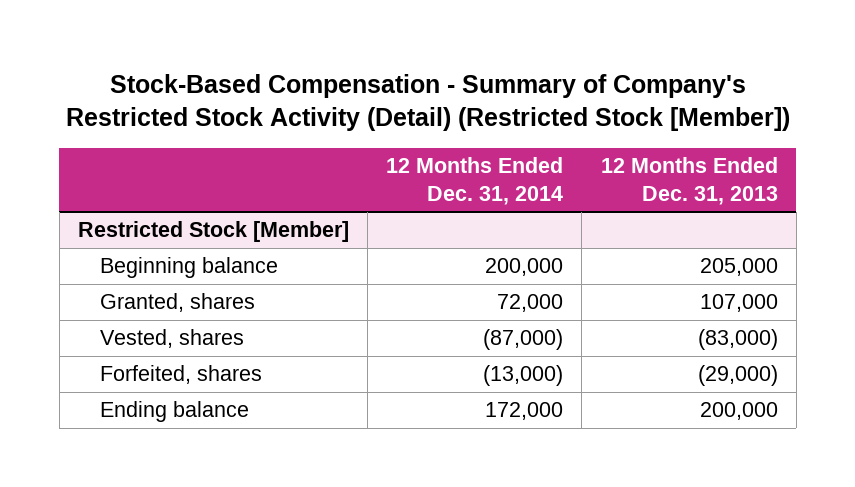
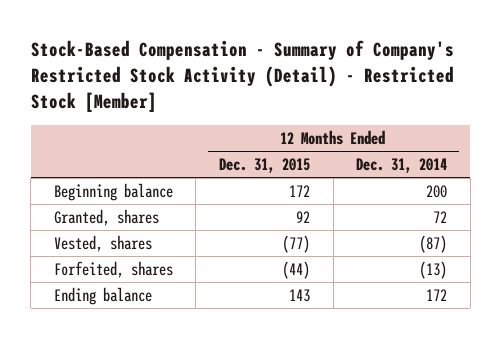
[65,73,790,132] Stock-Based Compensation - Summary of Company's Restricted Stock Activity (Detail) (Restricted Stock [Member]) -> [30,40,454,112] Stock-Based Compensation - Summary of Company's Restricted Stock Activity (Detail) - Restricted Stock [Member]
[600,157,778,206] 12 Months Ended Dec. 31, 2013 -> none
none -> [219,158,311,174] Dec. 31, 2015
[77,221,349,243] Restricted Stock [Member] -> none
[485,258,564,277] 200,000 -> [426,185,448,199] 200
[497,294,564,313] 72,000 -> [433,211,448,224] 72
[483,329,564,351] (87,000) -> [419,235,448,254] (87)
[483,365,564,387] (13,000) -> [419,261,448,280] (13)
[485,402,564,421] 172,000 -> [426,289,448,302] 172

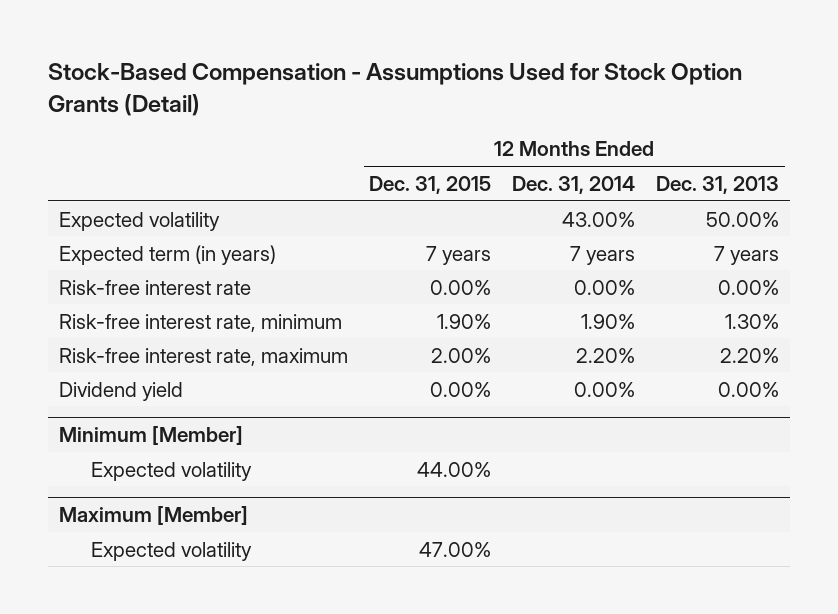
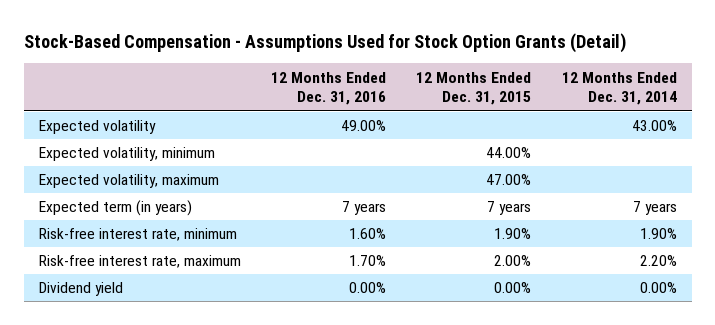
[656,175,780,194] Dec. 31, 2013 -> none
none -> [271,71,387,106] 12 Months Ended Dec. 31, 2016
none -> [38,147,215,162] Expected volatility, minimum
none -> [38,174,219,189] Expected volatility, maximum
[58,279,251,295] Risk-free interest rate -> none
[58,426,243,446] Minimum [Member] -> none
[91,461,253,481] Expected volatility -> none
[58,506,248,526] Maximum [Member] -> none
[91,541,253,561] Expected volatility -> none

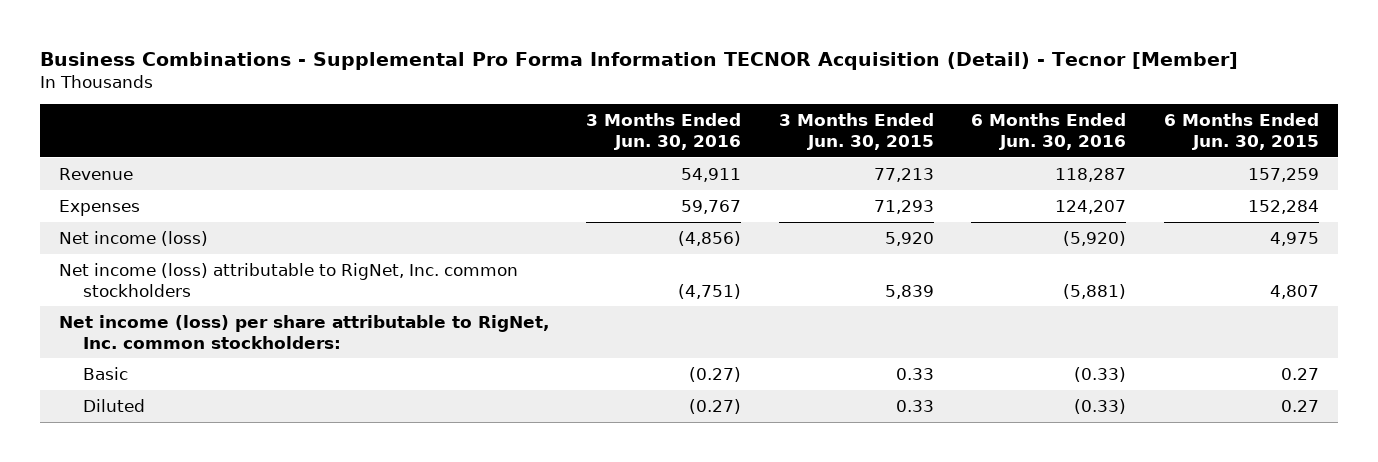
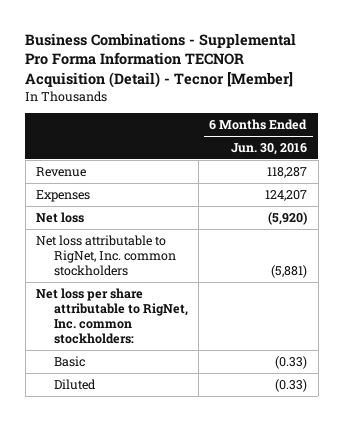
[586,113,742,150] 3 Months Ended Jun. 30, 2016 -> none
[778,113,934,150] 3 Months Ended Jun. 30, 2015 -> none
[1163,113,1319,150] 6 Months Ended Jun. 30, 2015 -> none
[58,230,208,246] Net income (loss) -> [36,211,85,223] Net loss
[58,262,518,297] Net income (loss) attributable to RigNet, Inc. common stockholders -> [36,234,176,277] Net loss attributable to RigNet, Inc. common stockholders
[58,314,549,349] Net income (loss) per share attributable to RigNet, Inc. common stockholders: -> [36,287,188,345] Net loss per share attributable to RigNet, Inc. common stockholders:

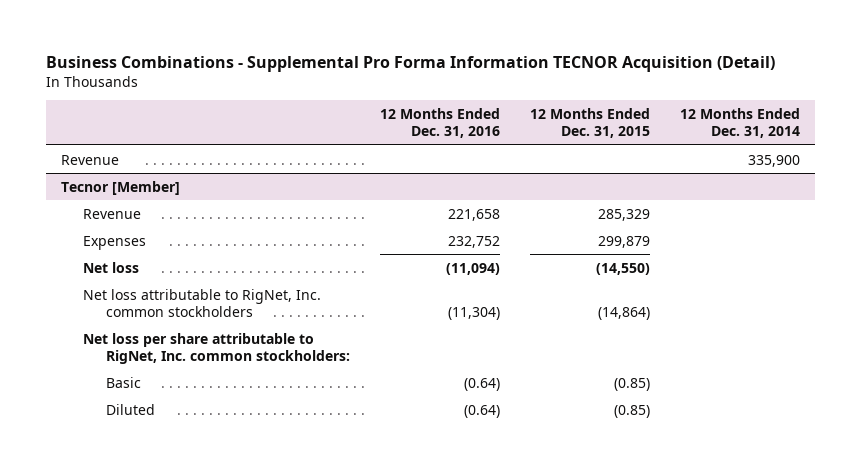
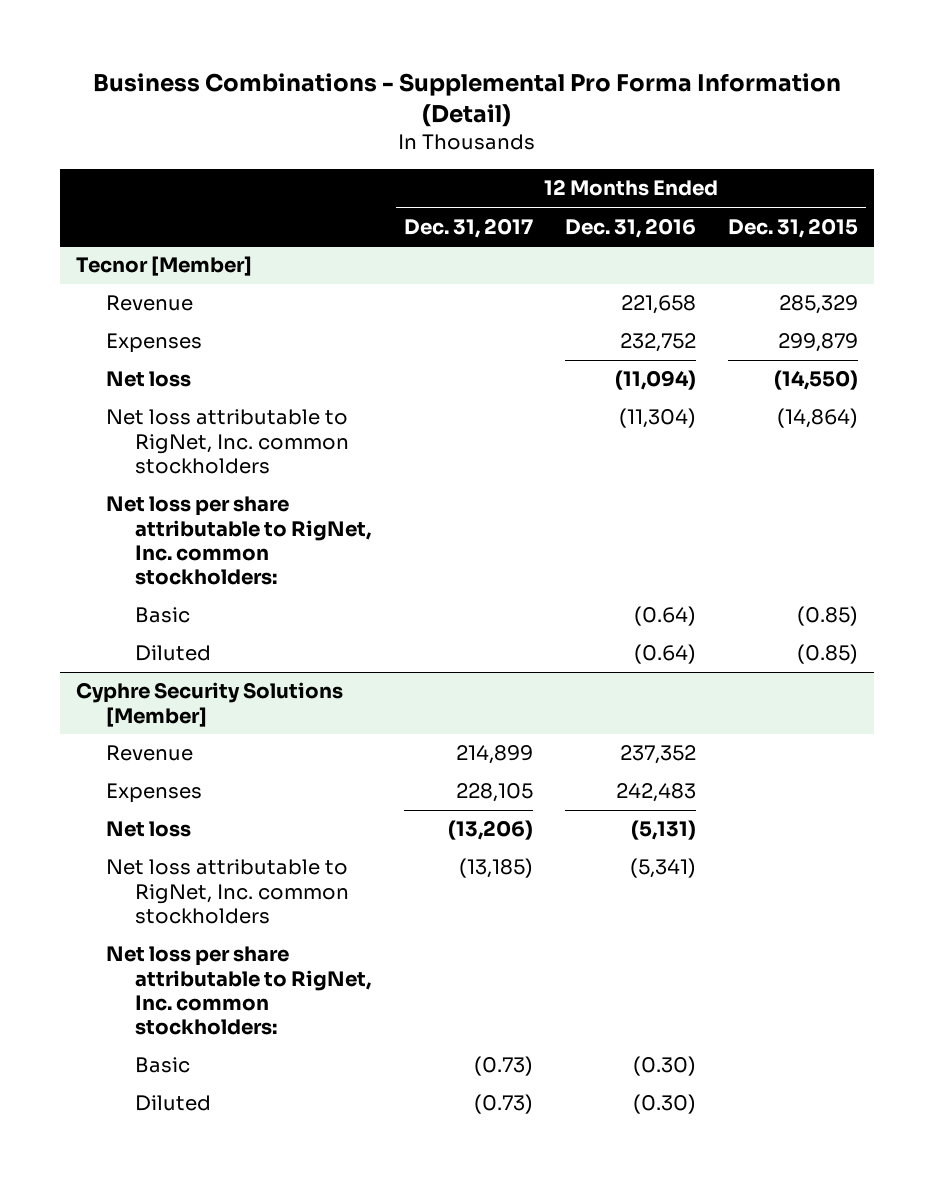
[46,55,776,72] Business Combinations - Supplemental Pro Forma Information TECNOR Acquisition (Detail) -> [92,72,841,127] Business Combinations - Supplemental Pro Forma Information (Detail)
[679,107,800,139] 12 Months Ended Dec. 31, 2014 -> none
none -> [403,217,533,238] Dec. 31, 2017
[61,154,120,165] Revenue -> none
none -> [75,682,343,727] Cyphre Security Solutions [Member]
none -> [105,745,193,762] Revenue
none -> [105,783,202,804] Expenses
none -> [105,821,191,838] Net loss
none -> [105,859,350,924] Net loss attributable to RigNet, Inc. common stockholders
none -> [105,946,372,1036] Net loss per share attributable to RigNet, Inc. common stockholders:
none -> [135,1057,191,1074] Basic
none -> [135,1095,212,1112] Diluted

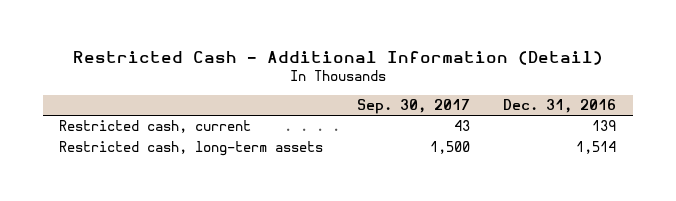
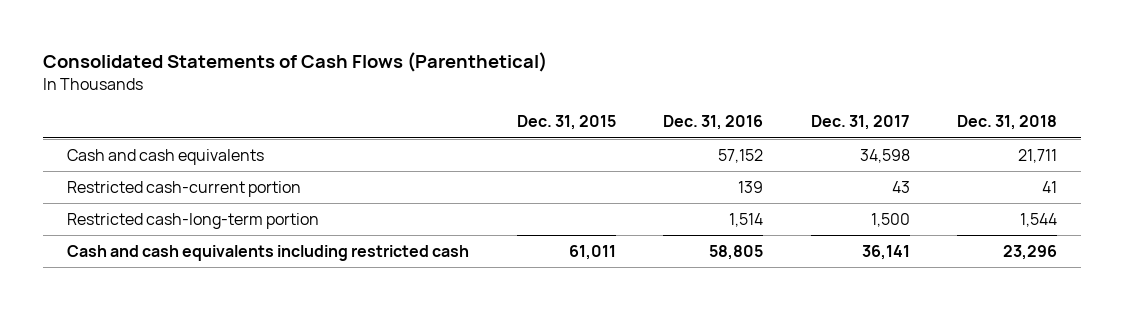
[72,51,603,66] Restricted Cash - Additional Information (Detail) -> [43,52,548,73] Consolidated Statements of Cash Flows (Parenthetical)
[356,99,470,115] Sep. 30, 2017 -> none
none -> [516,115,616,131] Dec. 31, 2015
none -> [810,115,910,131] Dec. 31, 2017
none -> [957,115,1058,131] Dec. 31, 2018
none -> [67,148,265,165] Cash and cash equivalents
[59,120,252,134] Restricted cash, current -> [67,180,302,197] Restricted cash-current portion
[59,141,324,157] Restricted cash, long-term assets -> [67,212,320,229] Restricted cash-long-term portion
none -> [67,244,470,261] Cash and cash equivalents including restricted cash

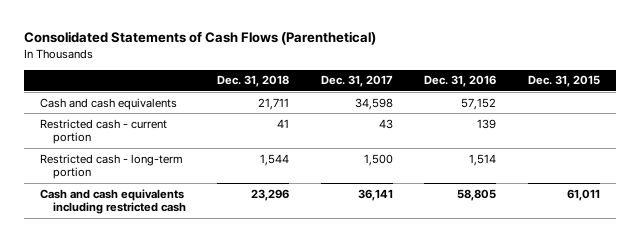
[67,180,302,197] Restricted cash-current portion -> [39,118,167,145] Restricted cash - current portion
[67,212,320,229] Restricted cash-long-term portion -> [39,153,183,180] Restricted cash - long-term portion

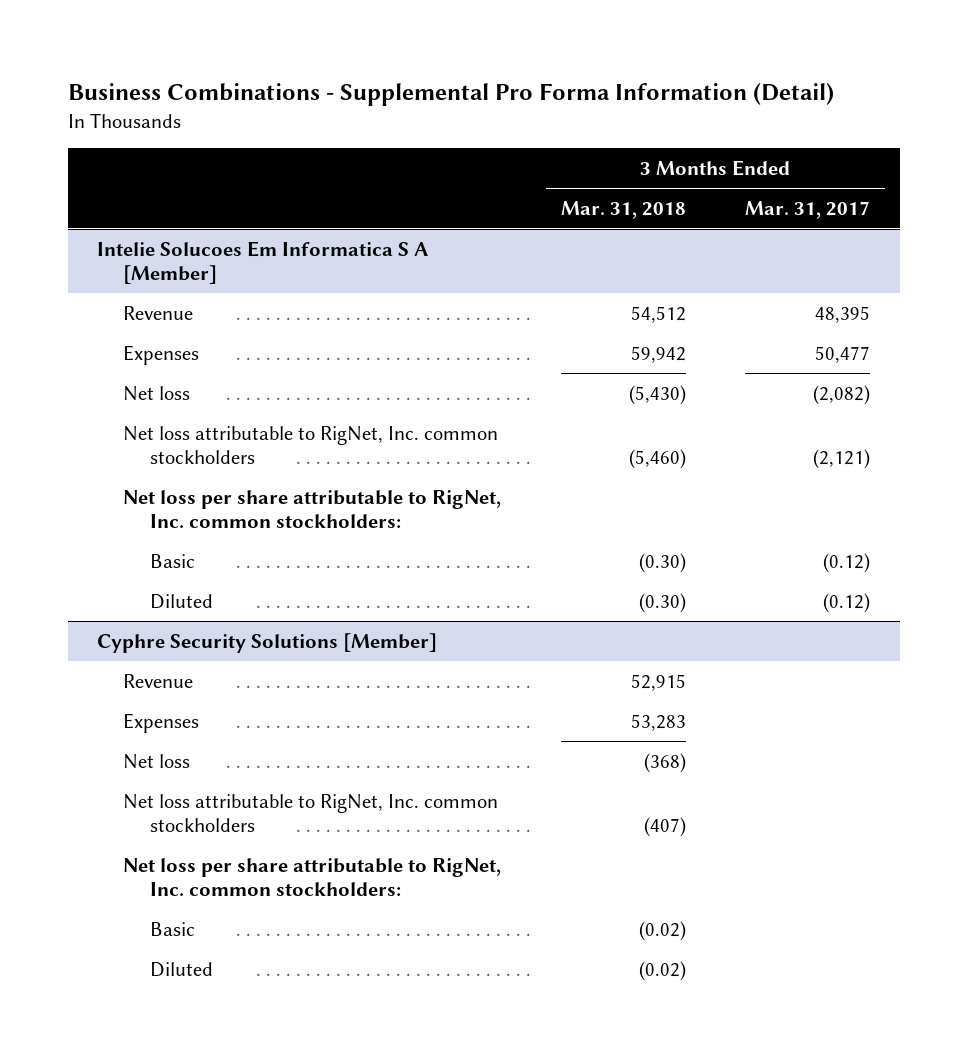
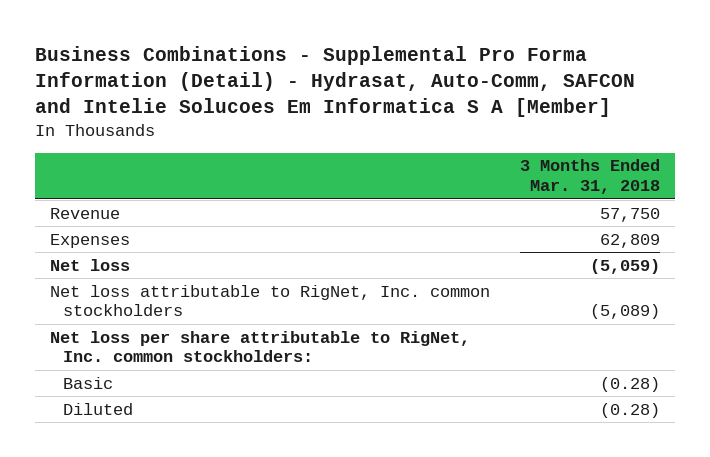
[67,82,834,106] Business Combinations - Supplemental Pro Forma Information (Detail) -> [35,46,636,118] Business Combinations - Supplemental Pro Forma Information (Detail) - Hydrasat, Auto-Comm, SAFCON and Intelie Solucoes Em Informatica S A [Member]
[745,200,871,219] Mar. 31, 2017 -> none
[97,240,429,284] Intelie Solucoes Em Informatica S A [Member] -> none
[123,489,502,528] Net loss per share attributable to RigNet, Inc. common stockholders: -> none
[149,553,195,568] Basic -> none
[149,593,213,609] Diluted -> none
[97,632,438,653] Cyphre Security Solutions [Member] -> none
[123,673,194,688] Revenue -> none
[123,712,200,733] Expenses -> none
[123,753,191,769] Net loss -> none
[123,793,499,832] Net loss attributable to RigNet, Inc. common stockholders -> none
[630,305,686,323] 54,512 -> [600,207,661,222] 57,750
[630,345,686,363] 59,942 -> [600,233,661,248] 62,809
[628,384,686,405] (5,430) -> [590,258,661,274] (5,059)
[628,448,686,469] (5,460) -> [590,304,661,320] (5,089)
[638,920,686,941] (0.02) -> [600,376,661,392] (0.28)
[638,960,686,981] (0.02) -> [600,402,661,418] (0.28)

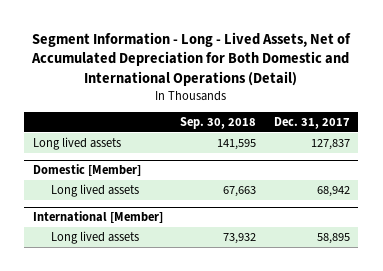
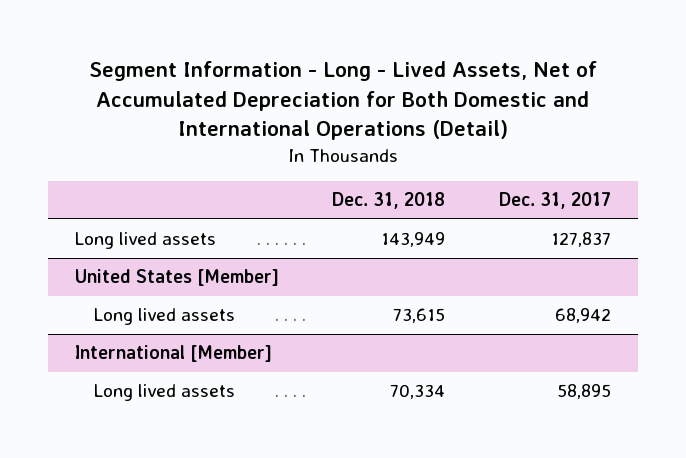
[180,117,257,130] Sep. 30, 2018 -> none
none -> [332,192,446,210] Dec. 31, 2018
[33,164,142,177] Domestic [Member] -> [74,269,279,287] United States [Member]

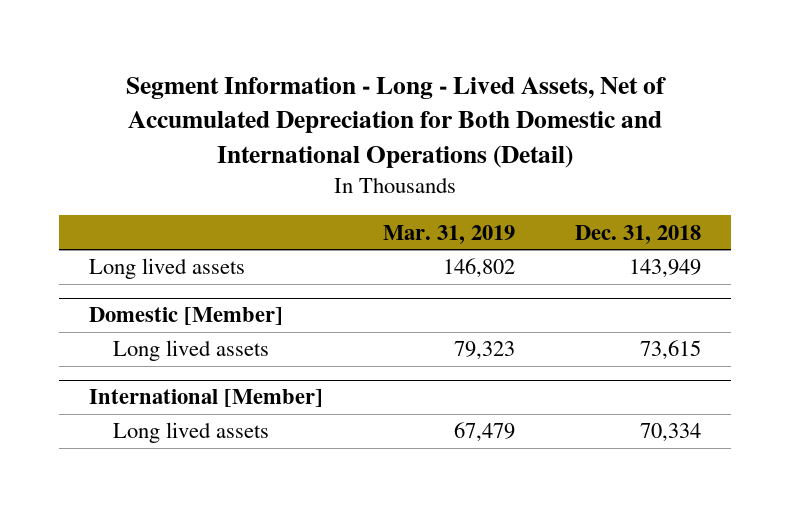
[499,192,612,210] Dec. 31, 2017 -> none
none -> [383,224,516,244] Mar. 31, 2019
[74,269,279,287] United States [Member] -> [89,307,284,326] Domestic [Member]

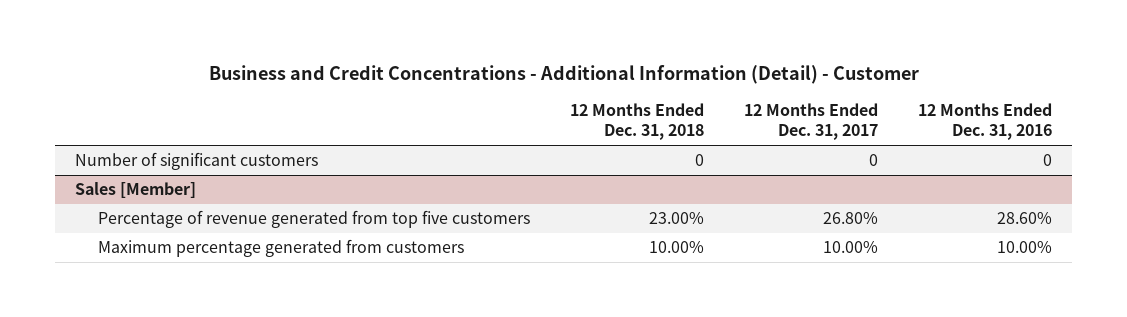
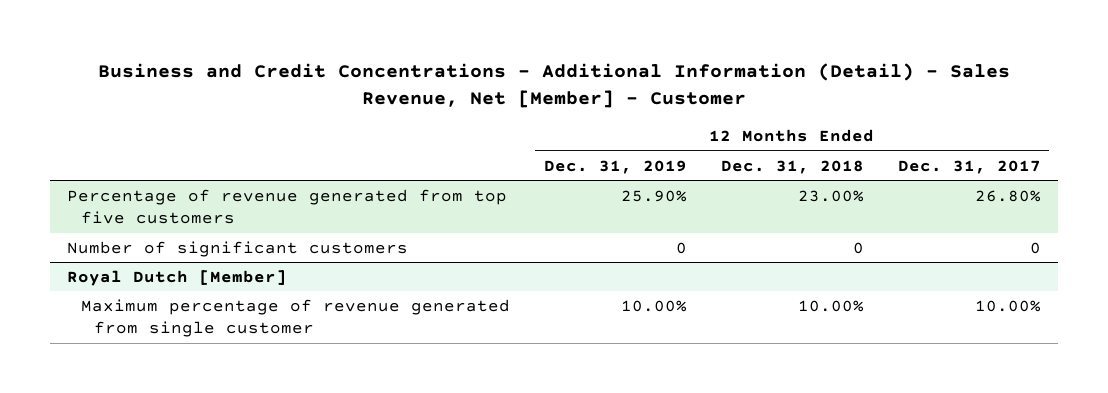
[208,64,919,84] Business and Credit Concentrations - Additional Information (Detail) - Customer -> [98,63,1011,109] Business and Credit Concentrations - Additional Information (Detail) - Sales Revenue, Net [Member] - Customer
[917,102,1052,141] 12 Months Ended Dec. 31, 2016 -> none
none -> [543,159,687,174] Dec. 31, 2019
[75,182,197,199] Sales [Member] -> none
[75,152,319,171] Number of significant customers -> [67,240,409,257] Number of significant customers
none -> [67,269,288,286] Royal Dutch [Member]
[97,239,464,258] Maximum percentage generated from customers -> [80,298,510,338] Maximum percentage of revenue generated from single customer

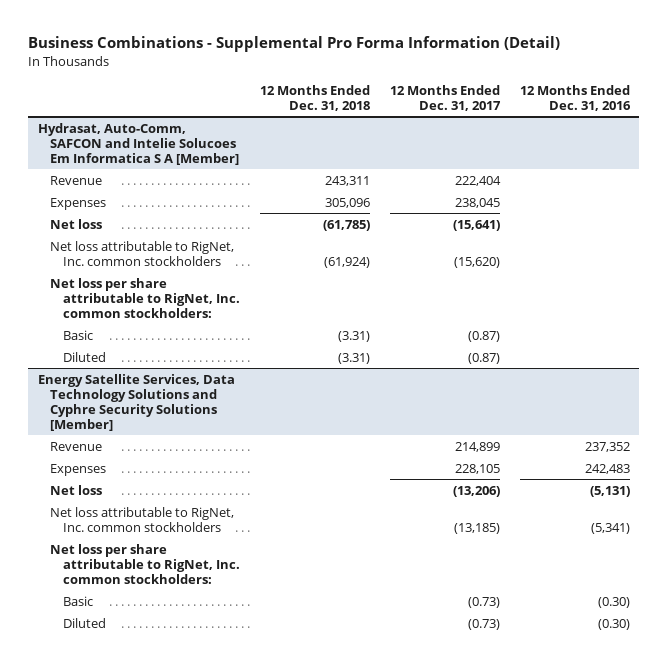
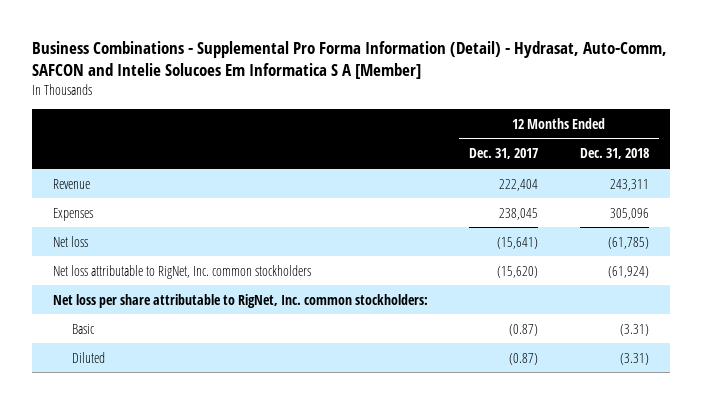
[27,36,560,53] Business Combinations - Supplemental Pro Forma Information (Detail) -> [31,40,667,80] Business Combinations - Supplemental Pro Forma Information (Detail) - Hydrasat, Auto-Comm, SAFCON and Intelie Solucoes Em Informatica S A [Member]
[519,84,631,111] 12 Months Ended Dec. 31, 2016 -> none
[37,122,240,165] Hydrasat, Auto-Comm, SAFCON and Intelie Solucoes Em Informatica S A [Member] -> none
[37,373,235,431] Energy Satellite Services, Data Technology Solutions and Cyphre Security Solutions [Member] -> none
[50,441,103,451] Revenue -> none
[50,463,107,476] Expenses -> none
[50,484,103,495] Net loss -> none
[50,506,235,532] Net loss attributable to RigNet, Inc. common stockholders -> none
[50,543,240,584] Net loss per share attributable to RigNet, Inc. common stockholders: -> none
[62,595,93,606] Basic -> none
[62,617,106,628] Diluted -> none

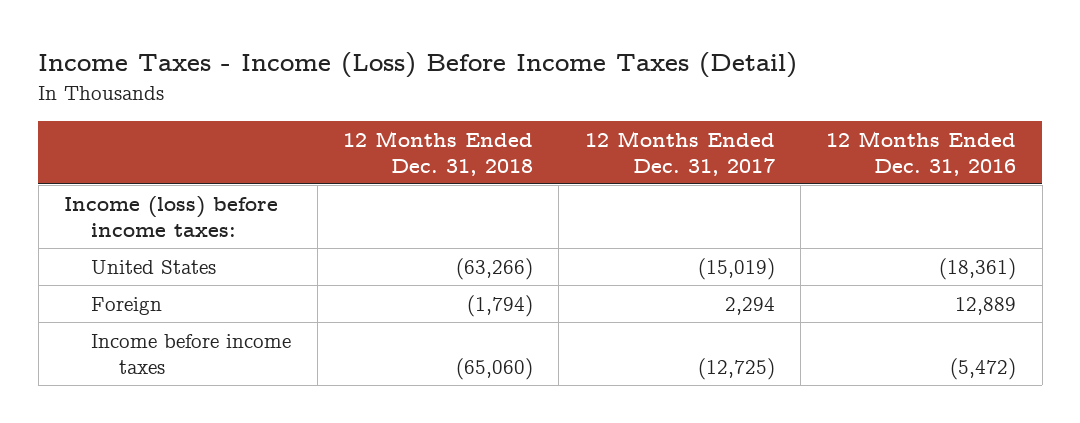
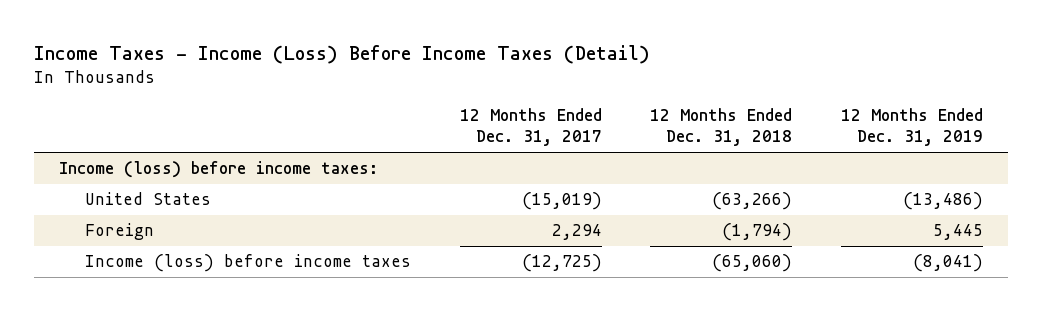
[826,130,1017,176] 12 Months Ended Dec. 31, 2016 -> none
none -> [841,107,984,147] 12 Months Ended Dec. 31, 2019
[91,333,292,374] Income before income taxes -> [85,254,412,273] Income (loss) before income taxes

